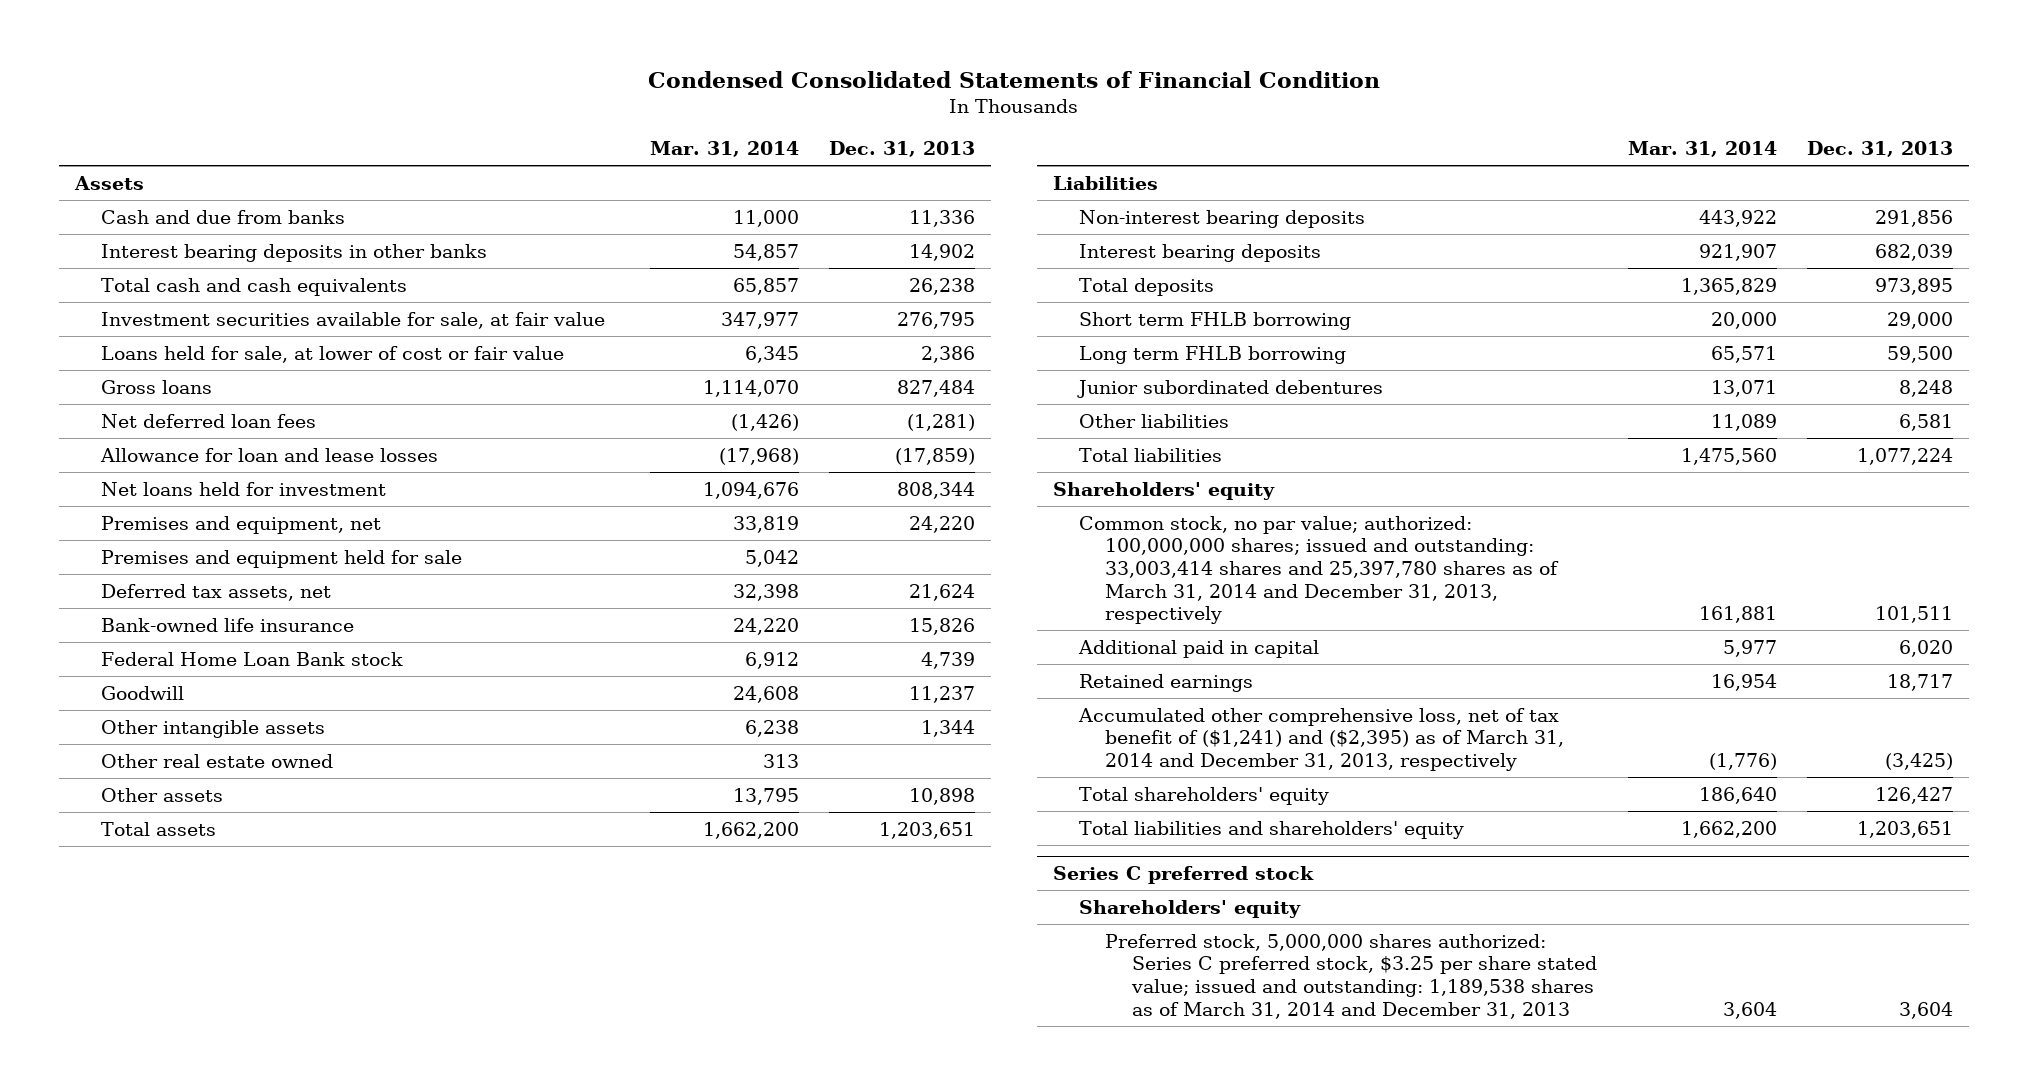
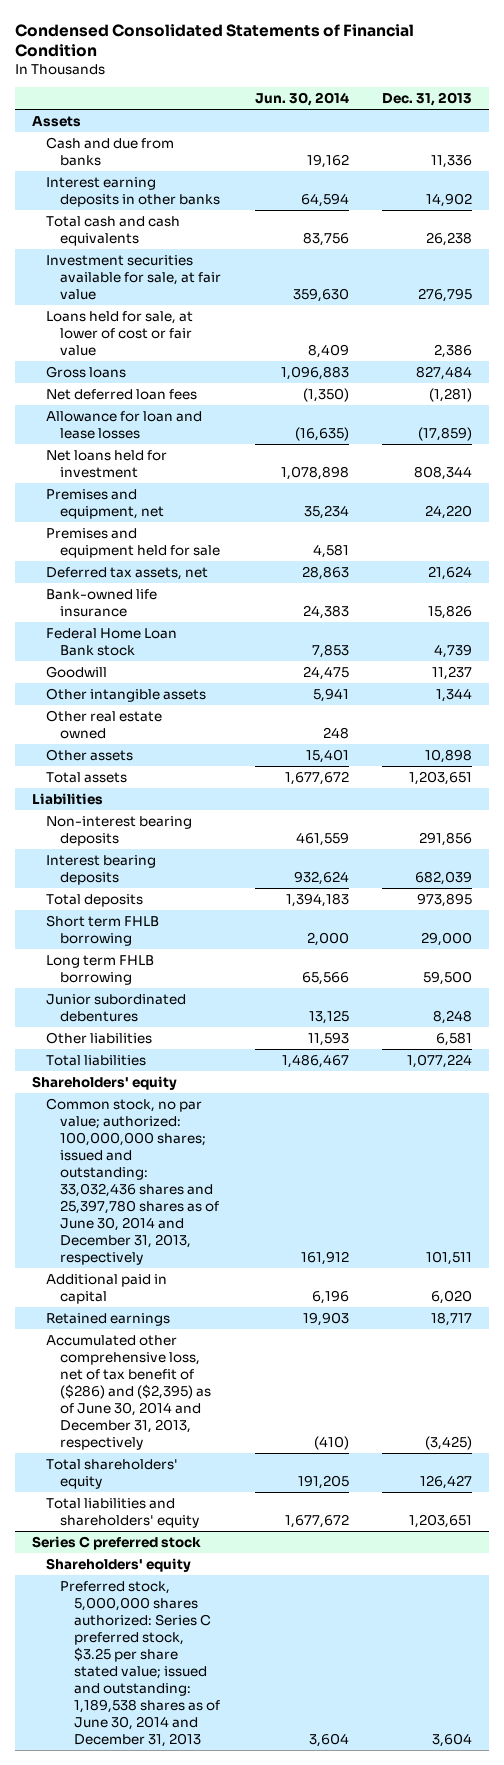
[649,141,799,158] Mar. 31, 2014 -> none
none -> [254,92,349,107] Jun. 30, 2014
[101,243,488,262] Interest bearing deposits in other banks -> [45,176,221,207] Interest earning deposits in other banks
[1079,515,1560,625] Common stock, no par value; authorized: 100,000,000 shares; issued and outstanding: 33,003,414 shares and 25,397,780 shares as of March 31, 2014 and December 31, 2013, respectively -> [45,1097,220,1266] Common stock, no par value; authorized: 100,000,000 shares; issued and outstanding: 33,032,436 shares and 25,397,780 shares as of June 30, 2014 and December 31, 2013, respectively
[1078,707,1565,771] Accumulated other comprehensive loss, net of tax benefit of ($1,241) and ($2,395) as of March 31, 2014 and December 31, 2013, respectively -> [45,1334,212,1451] Accumulated other comprehensive loss, net of tax benefit of ($286) and ($2,395) as of June 30, 2014 and December 31, 2013, respectively
[1105,933,1597,1019] Preferred stock, 5,000,000 shares authorized: Series C preferred stock, $3.25 per share stated value; issued and outstanding: 1,189,538 shares as of March 31, 2014 and December 31, 2013 -> [60,1580,221,1748] Preferred stock, 5,000,000 shares authorized: Series C preferred stock, $3.25 per share stated value; issued and outstanding: 1,189,538 shares as of June 30, 2014 and December 31, 2013

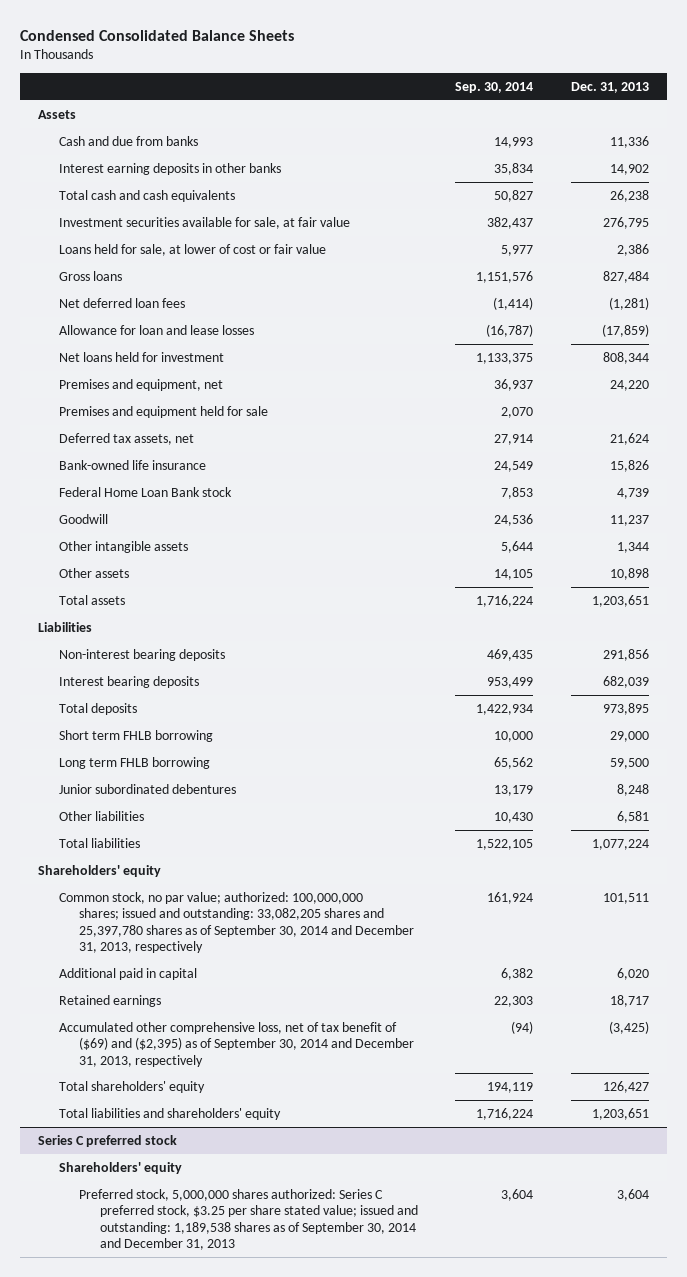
[14,23,414,58] Condensed Consolidated Statements of Financial Condition -> [19,29,294,41] Condensed Consolidated Balance Sheets
[254,92,349,107] Jun. 30, 2014 -> none
none -> [455,81,534,93] Sep. 30, 2014
[45,709,162,739] Other real estate owned -> none
[45,1097,220,1266] Common stock, no par value; authorized: 100,000,000 shares; issued and outstanding: 33,032,436 shares and 25,397,780 shares as of June 30, 2014 and December 31, 2013, respectively -> [58,891,415,953] Common stock, no par value; authorized: 100,000,000 shares; issued and outstanding: 33,082,205 shares and 25,397,780 shares as of September 30, 2014 and December 31, 2013, respectively
[45,1334,212,1451] Accumulated other comprehensive loss, net of tax benefit of ($286) and ($2,395) as of June 30, 2014 and December 31, 2013, respectively -> [58,1021,415,1067] Accumulated other comprehensive loss, net of tax benefit of ($69) and ($2,395) as of September 30, 2014 and December 31, 2013, respectively
[60,1580,221,1748] Preferred stock, 5,000,000 shares authorized: Series C preferred stock, $3.25 per share stated value; issued and outstanding: 1,189,538 shares as of June 30, 2014 and December 31, 2013 -> [79,1188,418,1250] Preferred stock, 5,000,000 shares authorized: Series C preferred stock, $3.25 per share stated value; issued and outstanding: 1,189,538 shares as of September 30, 2014 and December 31, 2013

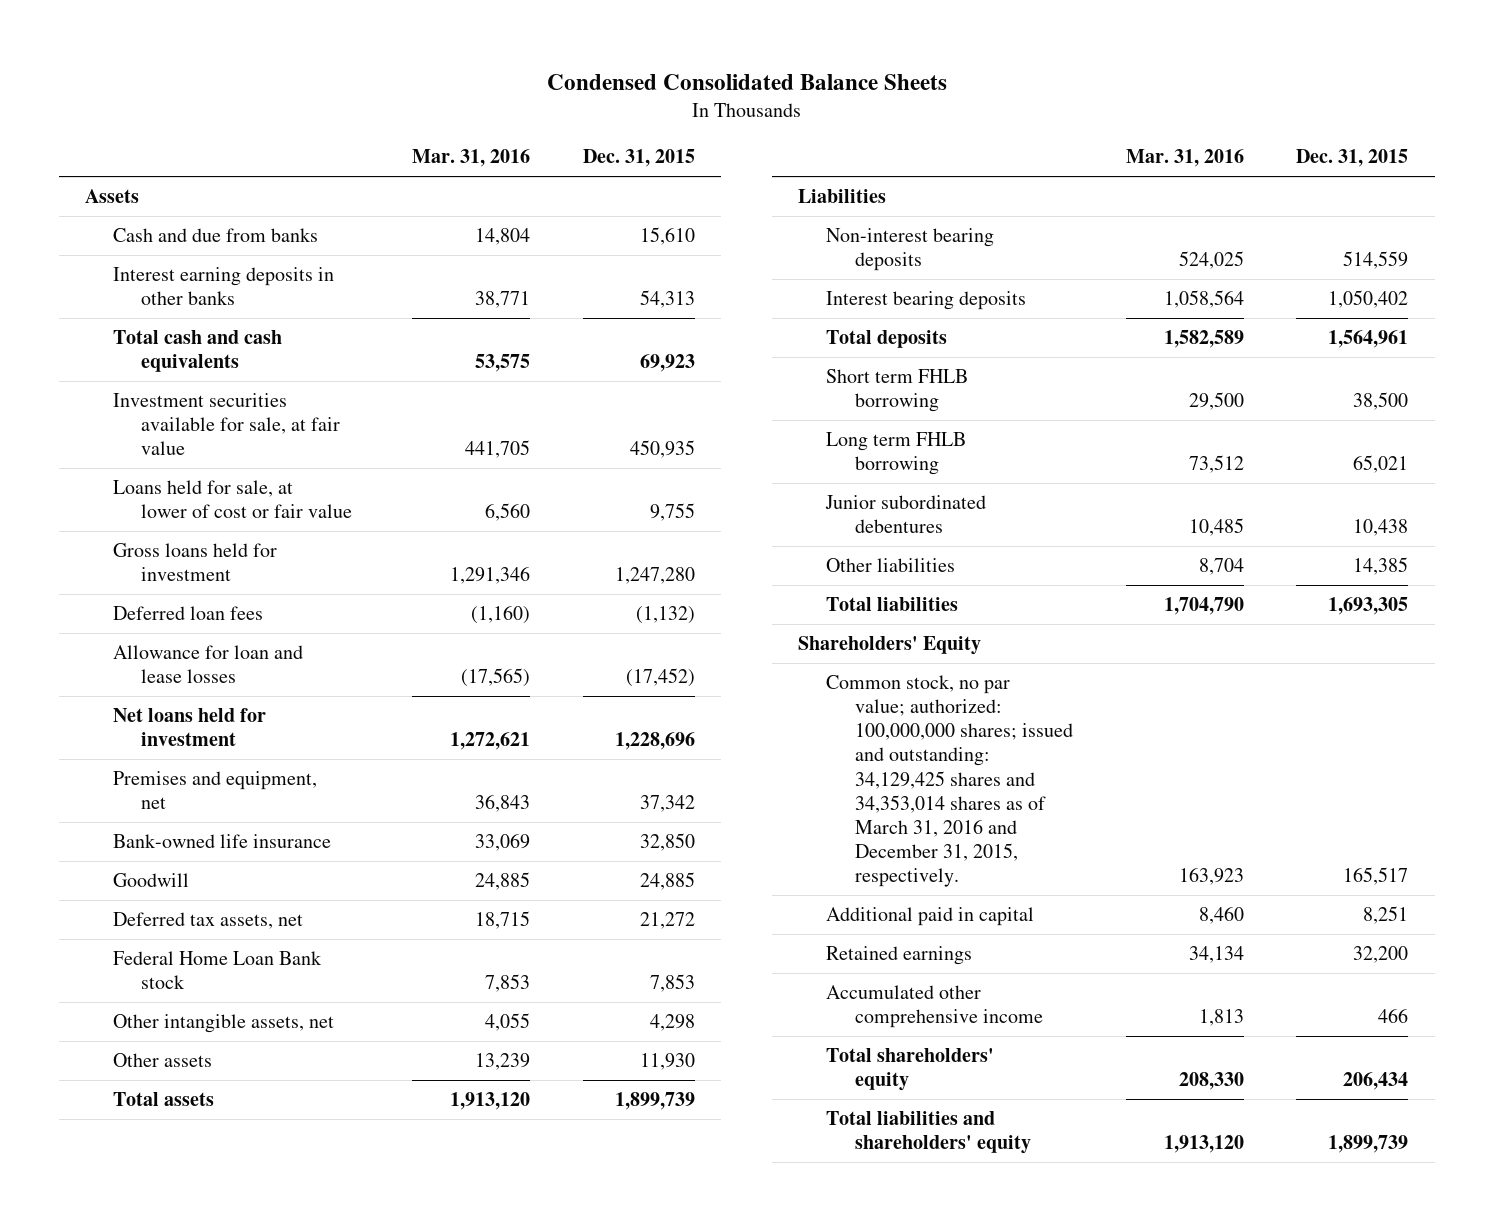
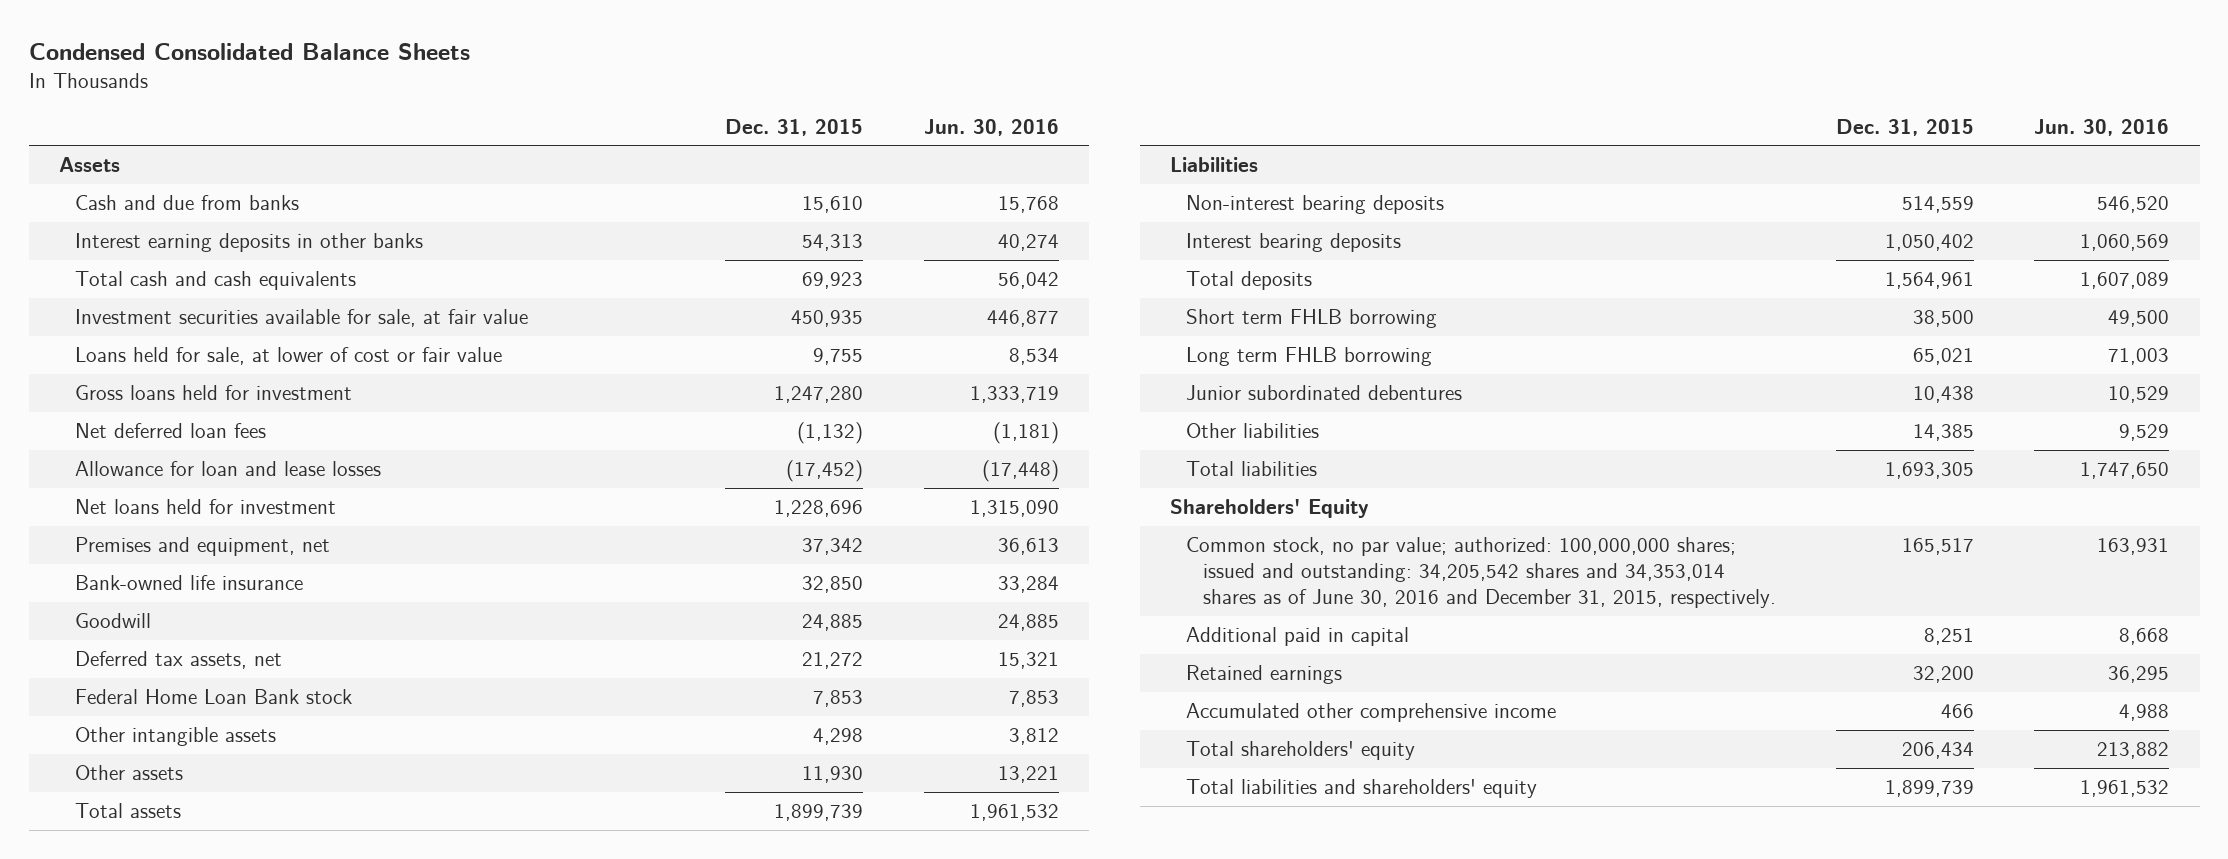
[412,149,531,168] Mar. 31, 2016 -> none
none -> [923,118,1059,136] Jun. 30, 2016
[113,606,264,621] Deferred loan fees -> [75,422,267,438] Net deferred loan fees
[113,1014,335,1034] Other intangible assets, net -> [75,726,277,746] Other intangible assets
[826,675,1073,888] Common stock, no par value; authorized: 100,000,000 shares; issued and outstanding: 34,129,425 shares and 34,353,014 shares as of March 31, 2016 and December 31, 2015, respectively. -> [1186,536,1776,608] Common stock, no par value; authorized: 100,000,000 shares; issued and outstanding: 34,205,542 shares and 34,353,014 shares as of June 30, 2016 and December 31, 2015, respectively.

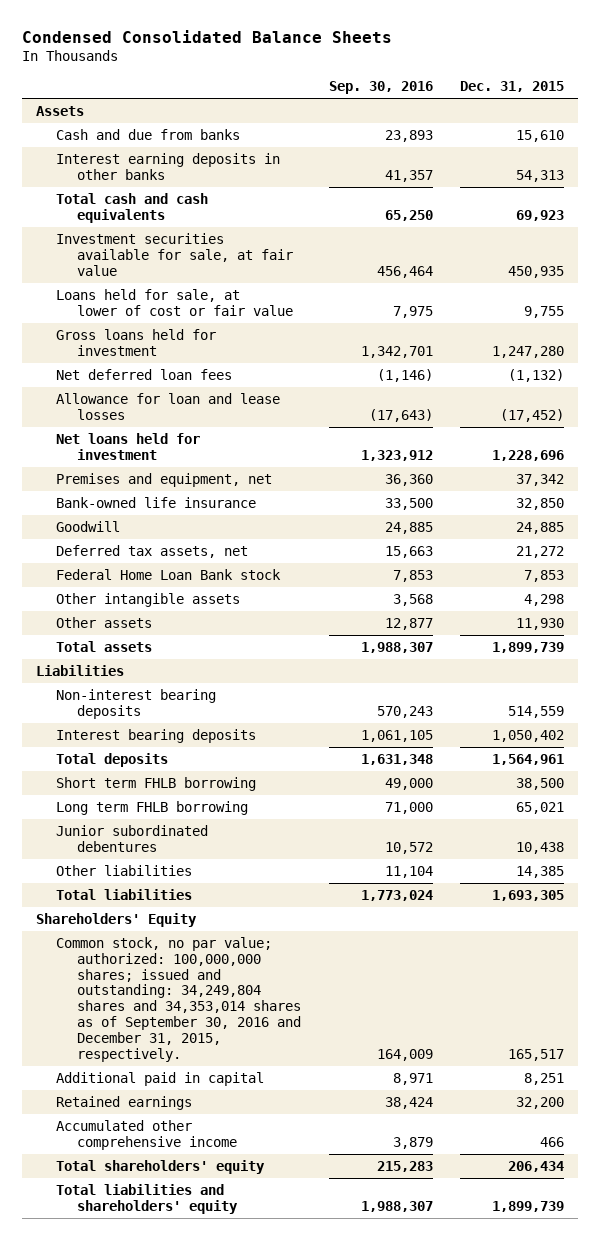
[923,118,1059,136] Jun. 30, 2016 -> none
none -> [328,80,433,94] Sep. 30, 2016
[1186,536,1776,608] Common stock, no par value; authorized: 100,000,000 shares; issued and outstanding: 34,205,542 shares and 34,353,014 shares as of June 30, 2016 and December 31, 2015, respectively. -> [56,936,302,1063] Common stock, no par value; authorized: 100,000,000 shares; issued and outstanding: 34,249,804 shares and 34,353,014 shares as of September 30, 2016 and December 31, 2015, respectively.

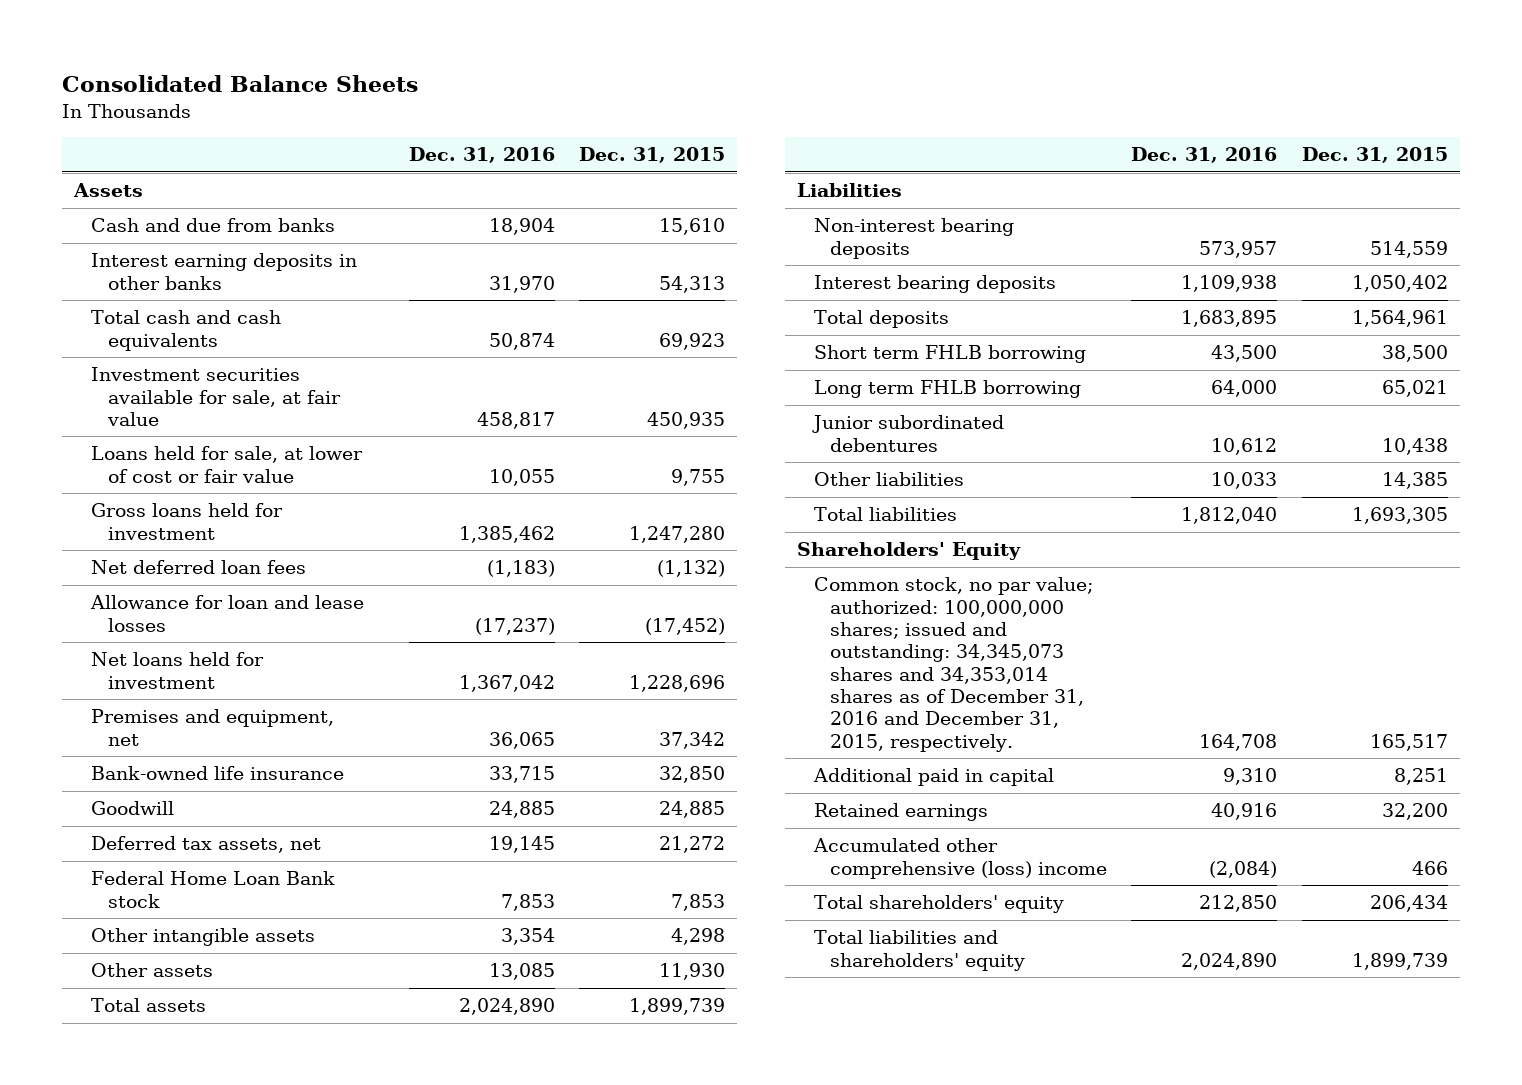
[21,29,392,43] Condensed Consolidated Balance Sheets -> [62,75,419,93] Consolidated Balance Sheets
[328,80,433,94] Sep. 30, 2016 -> none
none -> [408,147,555,164] Dec. 31, 2016
[56,936,302,1063] Common stock, no par value; authorized: 100,000,000 shares; issued and outstanding: 34,249,804 shares and 34,353,014 shares as of September 30, 2016 and December 31, 2015, respectively. -> [813,577,1093,752] Common stock, no par value; authorized: 100,000,000 shares; issued and outstanding: 34,345,073 shares and 34,353,014 shares as of December 31, 2016 and December 31, 2015, respectively.
[56,1119,238,1150] Accumulated other comprehensive income -> [812,838,1108,879] Accumulated other comprehensive (loss) income

